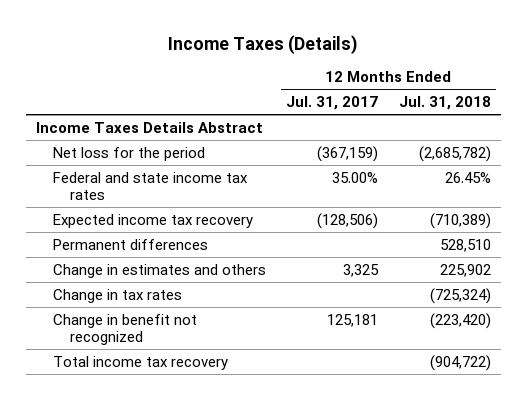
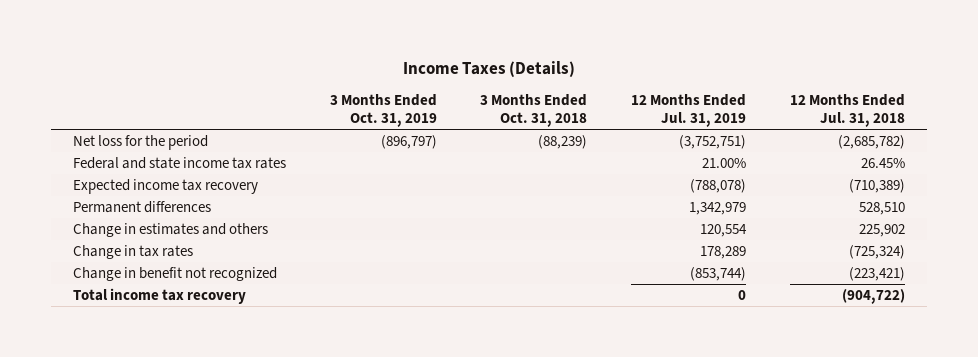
[286,96,379,111] Jul. 31, 2017 -> none
none -> [329,94,437,128] 3 Months Ended Oct. 31, 2019
none -> [480,94,588,128] 3 Months Ended Oct. 31, 2018
none -> [631,94,747,128] 12 Months Ended Jul. 31, 2019
[36,121,264,133] Income Taxes Details Abstract -> none
[429,312,491,329] (223,420) -> [848,267,905,282] (223,421)

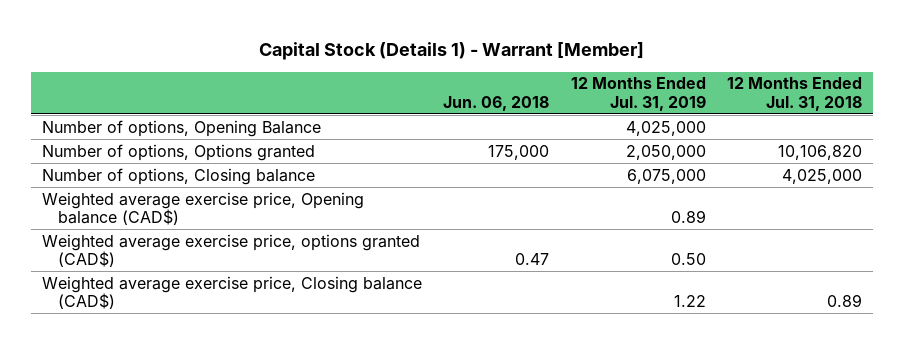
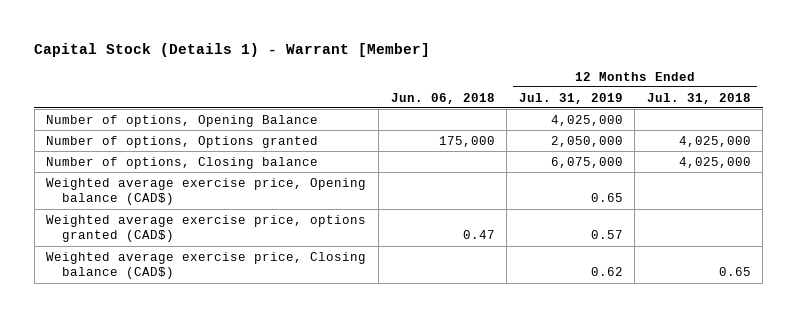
[777,144,862,160] 10,106,820 -> [678,135,751,147] 4,025,000
[670,209,706,223] 0.89 -> [590,193,623,203] 0.65
[670,252,706,265] 0.50 -> [590,230,623,240] 0.57
[673,294,706,307] 1.22 -> [590,267,623,277] 0.62
[826,293,862,307] 0.89 -> [718,267,751,277] 0.65

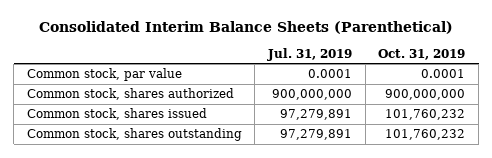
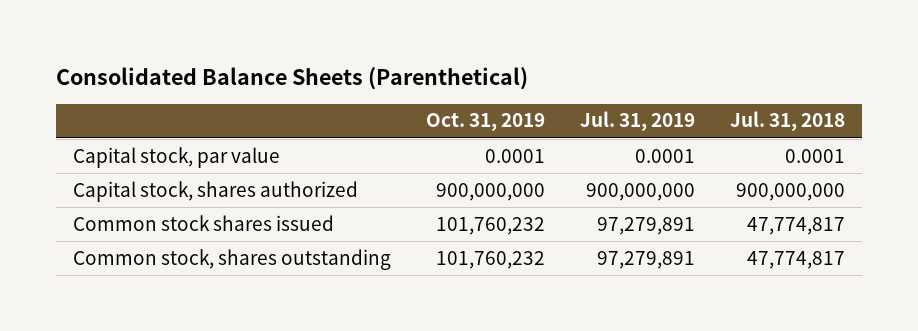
[39,20,454,34] Consolidated Interim Balance Sheets (Parenthetical) -> [55,66,528,90] Consolidated Balance Sheets (Parenthetical)
none -> [729,111,845,132] Jul. 31, 2018
[26,68,182,82] Common stock, par value -> [73,146,281,168] Capital stock, par value
[26,88,234,101] Common stock, shares authorized -> [73,180,359,202] Capital stock, shares authorized
[26,108,207,121] Common stock, shares issued -> [73,214,335,231] Common stock shares issued

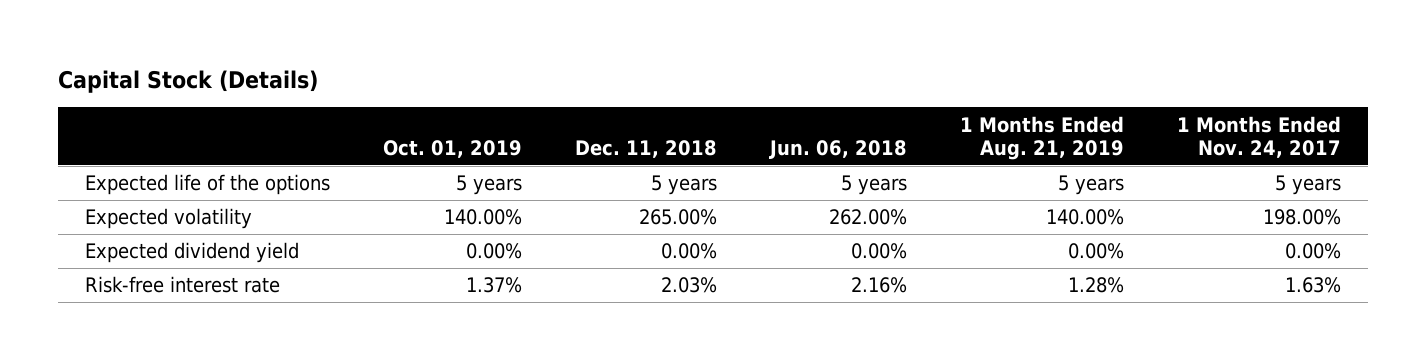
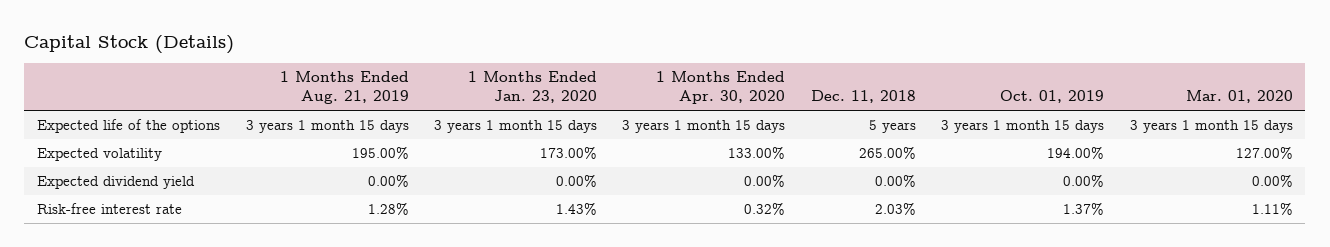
[768,139,907,159] Jun. 06, 2018 -> none
[1177,115,1342,158] 1 Months Ended Nov. 24, 2017 -> none
none -> [467,71,597,104] 1 Months Ended Jan. 23, 2020
none -> [656,71,786,105] 1 Months Ended Apr. 30, 2020
none -> [1185,90,1293,104] Mar. 01, 2020
[455,175,522,196] 5 years -> [941,120,1105,134] 3 years 1 month 15 days
[1058,175,1125,196] 5 years -> [245,120,409,134] 3 years 1 month 15 days
[443,209,522,226] 140.00% -> [1047,146,1105,160] 194.00%
[1046,209,1125,226] 140.00% -> [351,146,409,160] 195.00%

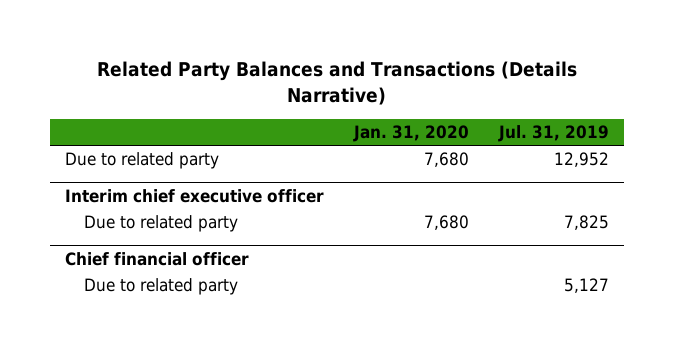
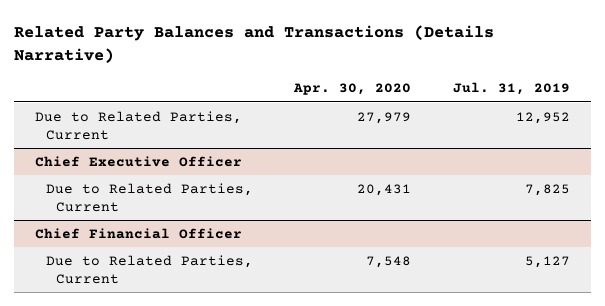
[353,125,470,143] Jan. 31, 2020 -> none
none -> [293,83,412,96] Apr. 30, 2020
[65,152,220,170] Due to related party -> [35,110,243,141] Due to Related Parties, Current
[65,189,325,204] Interim chief executive officer -> [35,155,243,167] Chief Executive Officer
[83,215,238,233] Due to related party -> [45,182,253,213] Due to Related Parties, Current
[65,252,250,267] Chief financial officer -> [35,227,243,239] Chief Financial Officer
[83,278,238,296] Due to related party -> [45,254,253,285] Due to Related Parties, Current

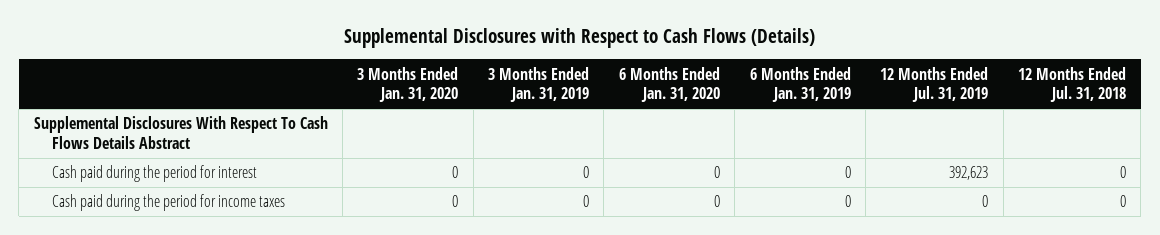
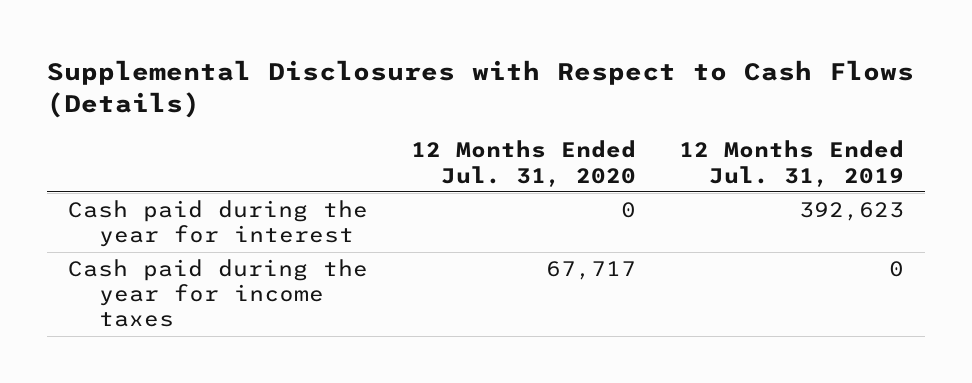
[357,66,459,103] 3 Months Ended Jan. 31, 2020 -> none
[488,66,590,103] 3 Months Ended Jan. 31, 2019 -> none
[618,66,720,103] 6 Months Ended Jan. 31, 2020 -> none
[749,66,851,103] 6 Months Ended Jan. 31, 2019 -> none
[1018,66,1127,103] 12 Months Ended Jul. 31, 2018 -> none
none -> [411,140,637,187] 12 Months Ended Jul. 31, 2020
[33,116,328,149] Supplemental Disclosures With Respect To Cash Flows Details Abstract -> none
[52,165,258,183] Cash paid during the period for interest -> [68,200,369,248] Cash paid during the year for interest
[52,194,286,212] Cash paid during the period for income taxes -> [68,259,369,328] Cash paid during the year for income taxes

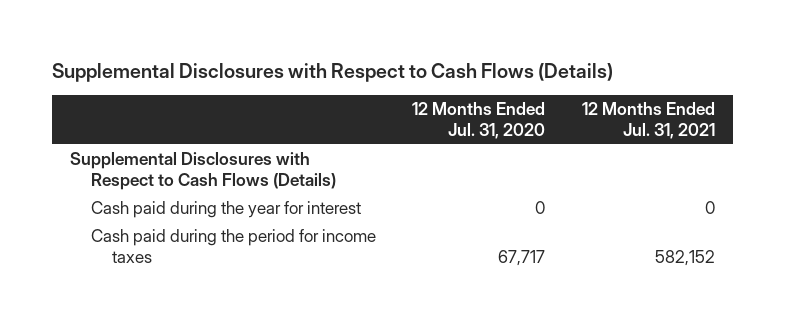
[678,140,904,187] 12 Months Ended Jul. 31, 2019 -> none
none -> [581,101,715,139] 12 Months Ended Jul. 31, 2021
none -> [69,152,336,191] Supplemental Disclosures with Respect to Cash Flows (Details)
[68,259,369,328] Cash paid during the year for income taxes -> [90,229,376,264] Cash paid during the period for income taxes

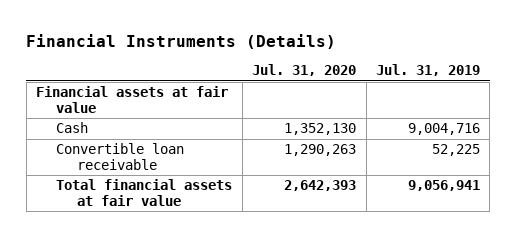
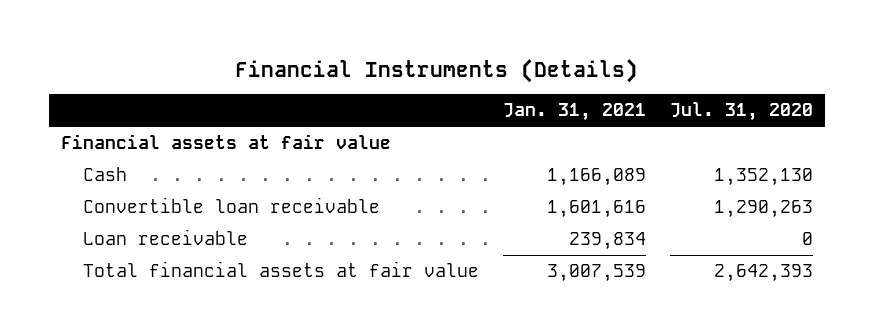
[375,64,480,77] Jul. 31, 2019 -> none
none -> [503,103,647,122] Jan. 31, 2021
none -> [83,229,249,246] Loan receivable

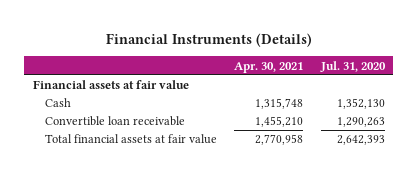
[503,103,647,122] Jan. 31, 2021 -> none
none -> [234,61,304,73] Apr. 30, 2021
[83,229,249,246] Loan receivable -> none

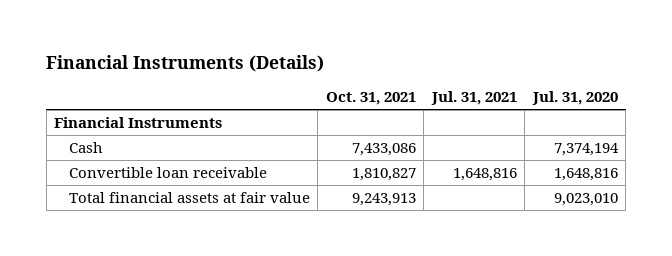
[234,61,304,73] Apr. 30, 2021 -> none
none -> [325,92,416,106] Oct. 31, 2021
none -> [430,91,517,106] Jul. 31, 2021
[32,80,189,90] Financial assets at fair value -> none
none -> [54,116,223,128] Financial Instruments
[336,98,385,110] 1,352,130 -> [553,142,619,156] 7,374,194
[336,117,385,128] 1,290,263 -> [553,167,618,181] 1,648,816
[336,135,385,146] 2,642,393 -> [553,192,618,206] 9,023,010

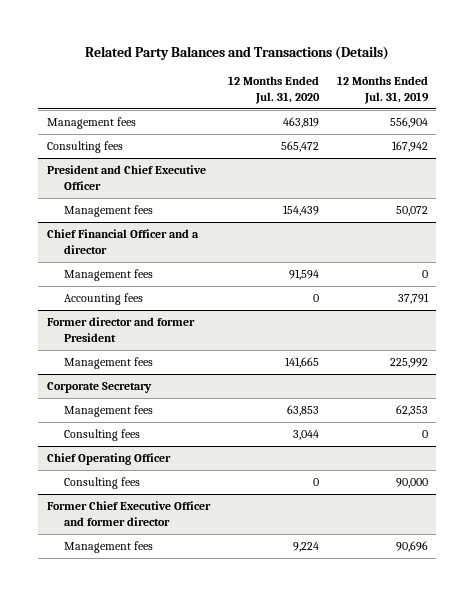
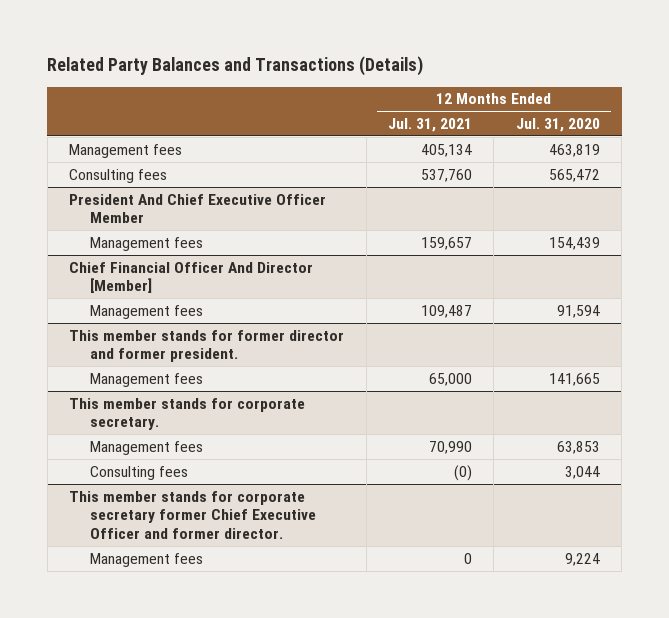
[336,76,429,104] 12 Months Ended Jul. 31, 2019 -> none
none -> [387,117,472,132] Jul. 31, 2021
[46,165,206,190] President and Chief Executive Officer -> [69,193,327,224] President And Chief Executive Officer Member
[46,229,199,254] Chief Financial Officer and a director -> [69,261,314,294] Chief Financial Officer And Director [Member]
[64,293,144,306] Accounting fees -> none
[46,317,195,342] Former director and former President -> [69,329,345,363] This member stands for former director and former president.
[46,382,152,394] Corporate Secretary -> [69,397,306,431] This member stands for corporate secretary.
[46,453,171,466] Chief Operating Officer -> none
[64,477,141,490] Consulting fees -> none
[46,501,211,526] Former Chief Executive Officer and former director -> [69,490,317,539] This member stands for corporate secretary former Chief Executive Officer and former director.

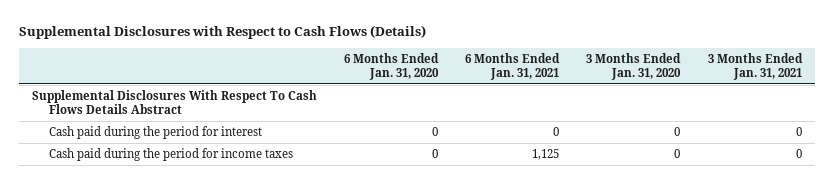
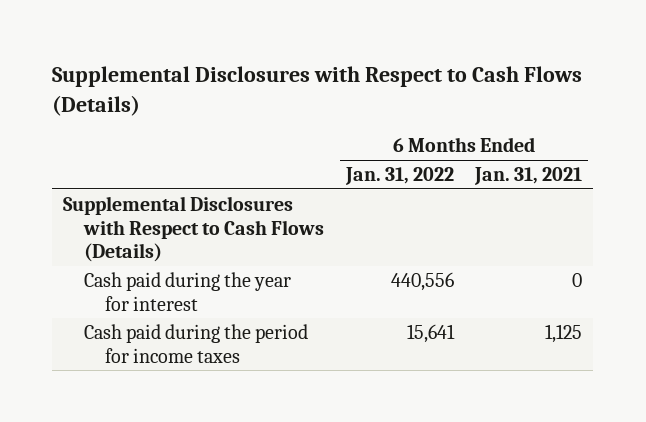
[344,52,440,80] 6 Months Ended Jan. 31, 2020 -> none
[586,52,682,80] 3 Months Ended Jan. 31, 2020 -> none
[707,52,803,80] 3 Months Ended Jan. 31, 2021 -> none
none -> [344,167,454,186] Jan. 31, 2022
[32,90,318,115] Supplemental Disclosures With Respect To Cash Flows Details Abstract -> [63,195,324,263] Supplemental Disclosures with Respect to Cash Flows (Details)
[48,126,262,140] Cash paid during the period for interest -> [83,271,291,311] Cash paid during the year for interest

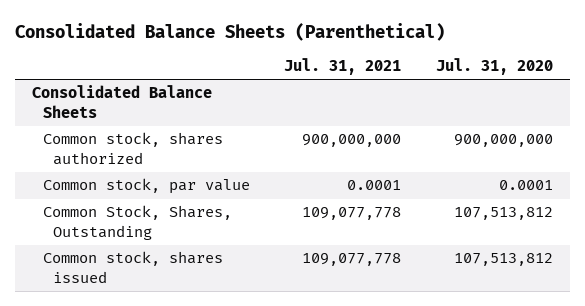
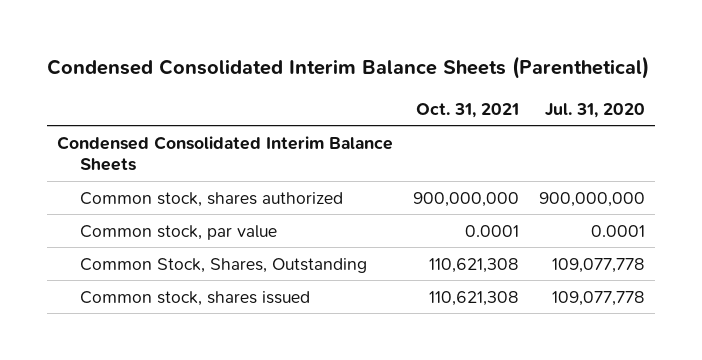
[14,22,445,41] Consolidated Balance Sheets (Parenthetical) -> [47,56,650,80] Condensed Consolidated Interim Balance Sheets (Parenthetical)
[284,58,402,76] Jul. 31, 2021 -> none
none -> [416,102,520,118] Oct. 31, 2021
[32,85,213,118] Consolidated Balance Sheets -> [57,135,394,172] Condensed Consolidated Interim Balance Sheets
[453,207,553,221] 107,513,812 -> [551,257,645,273] 109,077,778
[453,253,553,267] 107,513,812 -> [551,290,645,306] 109,077,778

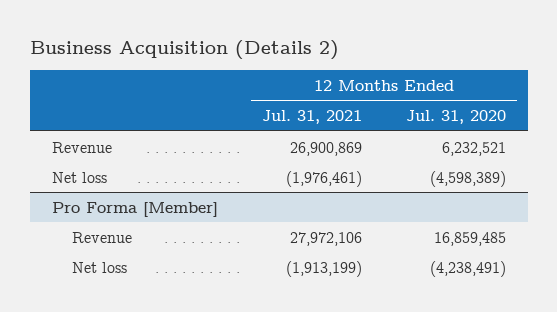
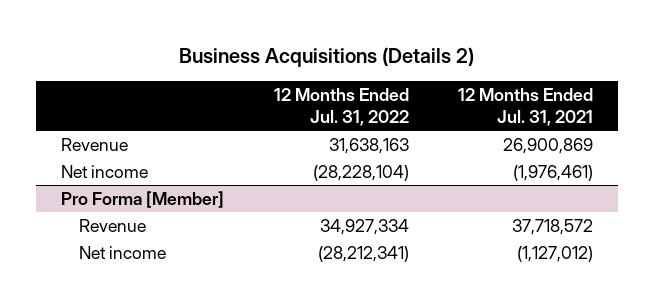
[29,40,339,61] Business Acquisition (Details 2) -> [179,47,475,68] Business Acquisitions (Details 2)
[405,109,506,124] Jul. 31, 2020 -> none
none -> [273,87,409,127] 12 Months Ended Jul. 31, 2022
[51,171,107,183] Net loss -> [61,165,149,179] Net income
[289,231,362,246] 27,972,106 -> [512,219,594,236] 37,718,572
[72,261,128,273] Net loss -> [79,246,167,260] Net income
[285,260,362,277] (1,913,199) -> [517,246,594,263] (1,127,012)

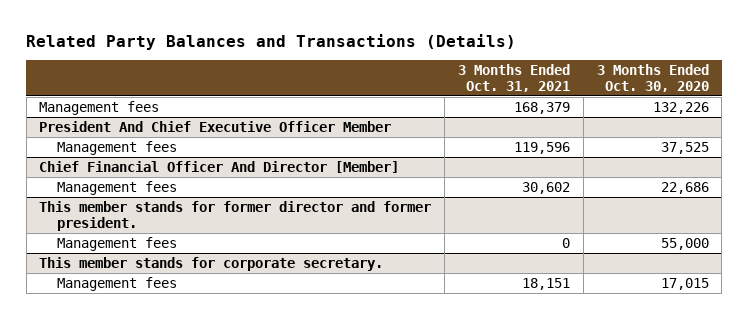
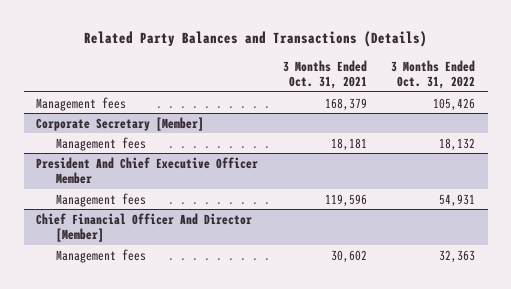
[596,63,709,92] 3 Months Ended Oct. 30, 2020 -> none
none -> [391,59,476,90] 3 Months Ended Oct. 31, 2022
none -> [35,116,204,131] Corporate Secretary [Member]
none -> [56,136,147,151] Management fees
[39,200,432,231] This member stands for former director and former president. -> none
[56,236,177,251] Management fees -> none
[39,256,384,271] This member stands for corporate secretary. -> none
[56,276,177,291] Management fees -> none

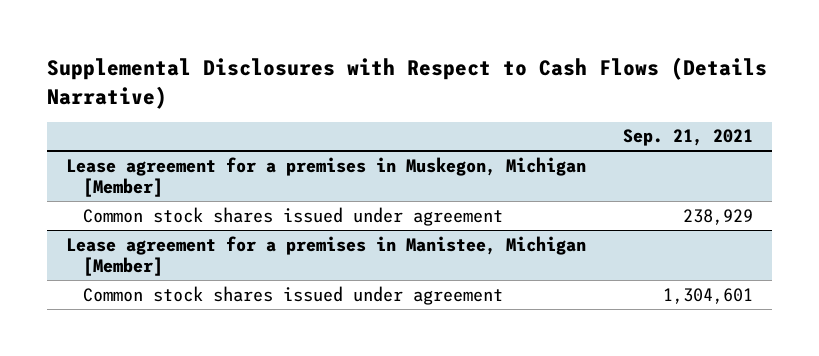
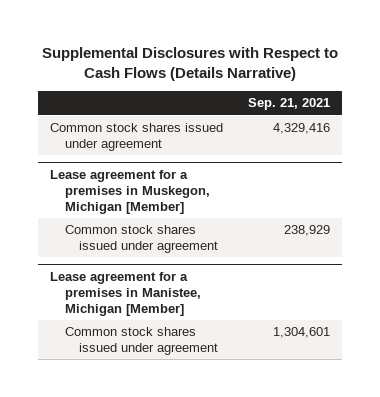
none -> [50,123,224,152] Common stock shares issued under agreement

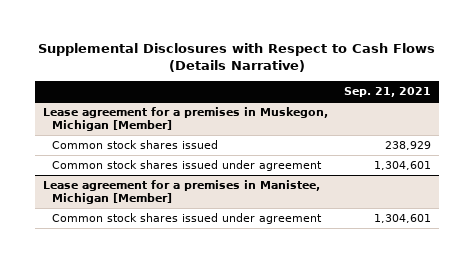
[50,123,224,152] Common stock shares issued under agreement -> none
none -> [52,140,219,150] Common stock shares issued
[283,225,330,237] 238,929 -> [373,161,431,171] 1,304,601

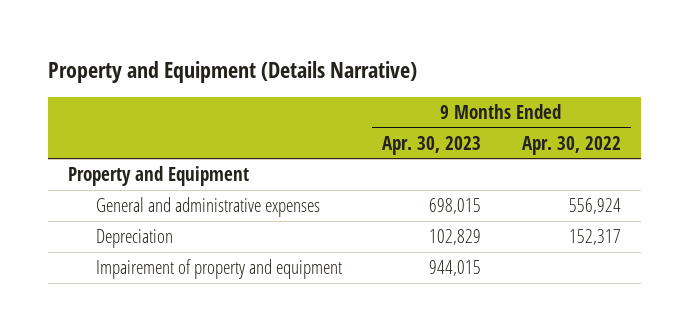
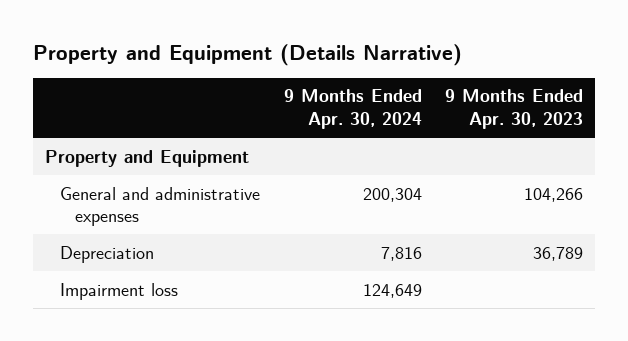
[521,135,621,155] Apr. 30, 2022 -> none
none -> [283,89,422,129] 9 Months Ended Apr. 30, 2024
[95,259,342,280] Impairement of property and equipment -> none
[429,198,482,215] 698,015 -> [524,187,584,202] 104,266
[429,229,482,246] 102,829 -> [533,246,584,261] 36,789
none -> [59,282,178,300] Impairment loss

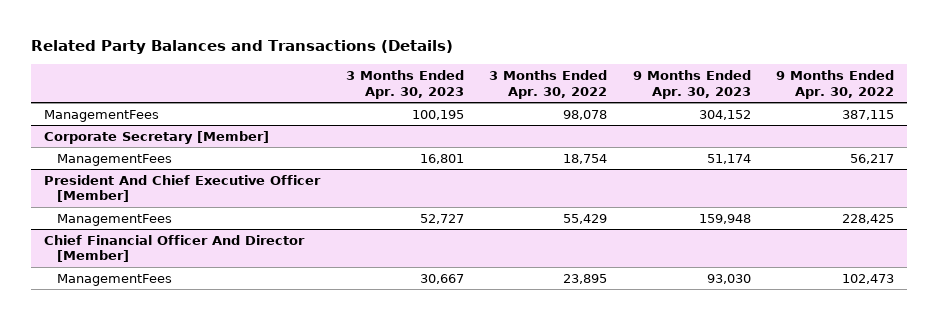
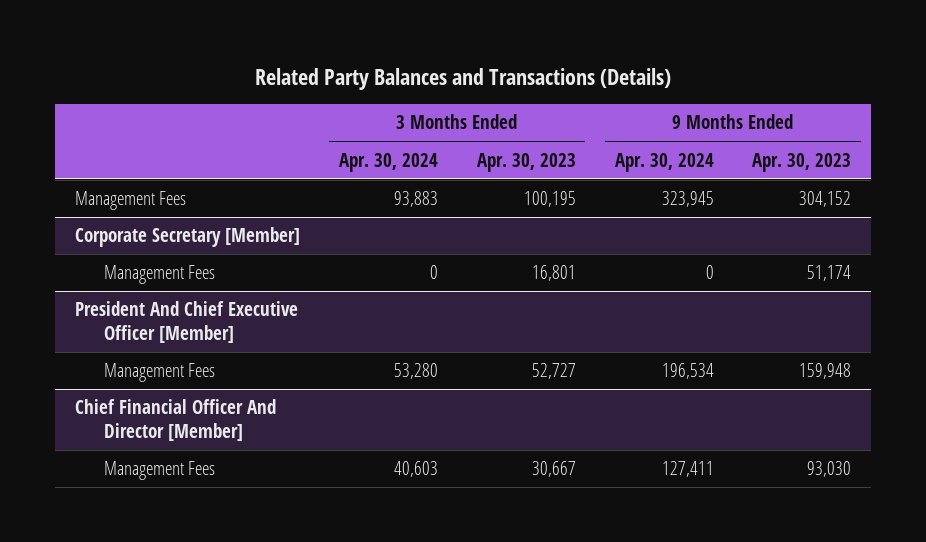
[489,70,608,99] 3 Months Ended Apr. 30, 2022 -> none
[776,70,895,99] 9 Months Ended Apr. 30, 2022 -> none
none -> [338,152,438,172] Apr. 30, 2024
none -> [614,152,714,172] Apr. 30, 2024
[44,109,160,122] ManagementFees -> [74,191,186,211] Management Fees
[57,153,173,166] ManagementFees -> [104,265,216,285] Management Fees
[57,213,173,226] ManagementFees -> [104,363,216,383] Management Fees
[57,273,173,286] ManagementFees -> [104,461,216,481] Management Fees

